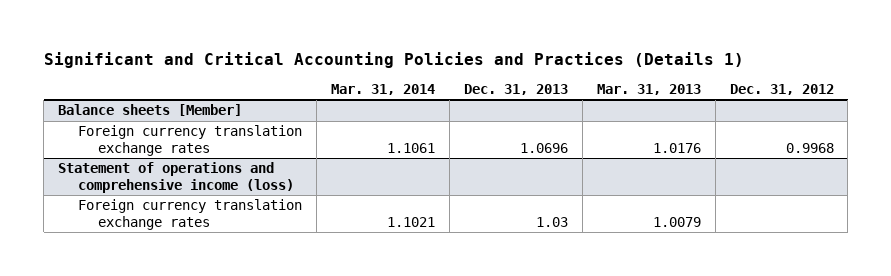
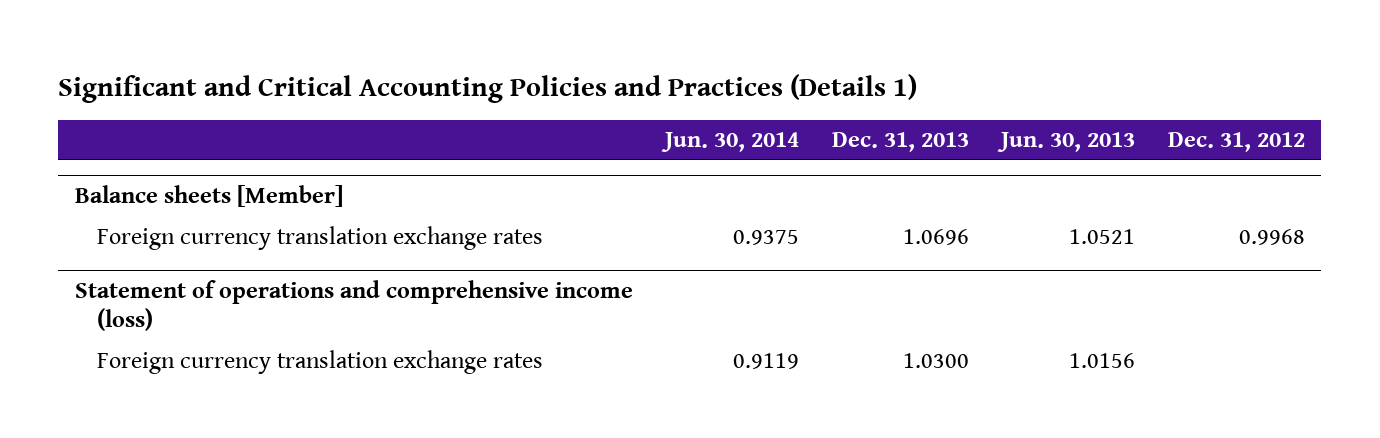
[330,83,435,95] Mar. 31, 2014 -> none
[596,83,701,95] Mar. 31, 2013 -> none
none -> [661,132,800,153] Jun. 30, 2014
none -> [997,132,1136,153] Jun. 30, 2013
[535,216,568,227] 1.03 -> [902,352,969,368] 1.0300

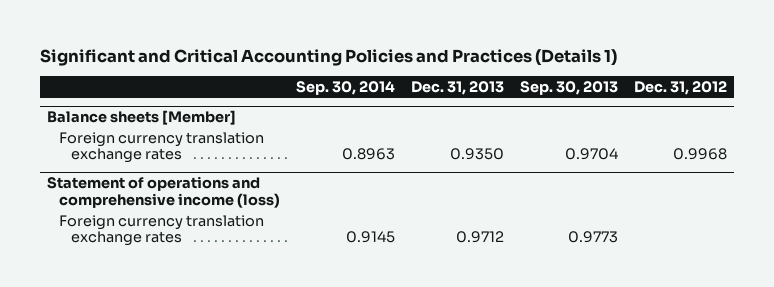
[661,132,800,153] Jun. 30, 2014 -> none
[997,132,1136,153] Jun. 30, 2013 -> none
none -> [295,80,395,95] Sep. 30, 2014
none -> [519,80,618,95] Sep. 30, 2013
[902,228,969,245] 1.0696 -> [449,148,504,161] 0.9350
[902,352,969,368] 1.0300 -> [455,231,504,244] 0.9712

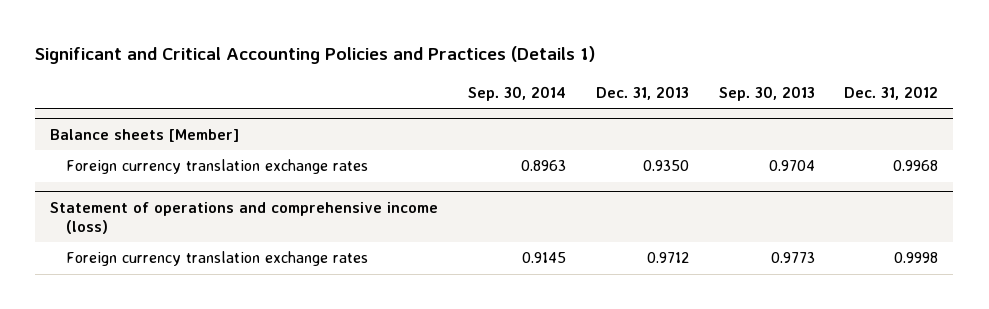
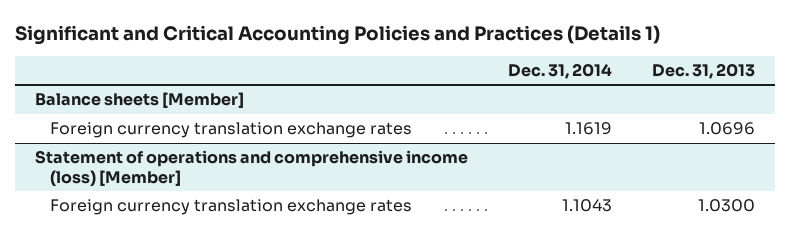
[468,85,567,101] Sep. 30, 2014 -> none
[718,85,815,101] Sep. 30, 2013 -> none
[844,85,939,100] Dec. 31, 2012 -> none
none -> [507,62,612,79] Dec. 31, 2014
[642,160,689,172] 0.9350 -> [698,122,755,136] 1.0696
[50,201,439,234] Statement of operations and comprehensive income (loss) -> [34,150,468,186] Statement of operations and comprehensive income (loss) [Member]
[646,252,689,264] 0.9712 -> [697,199,755,213] 1.0300

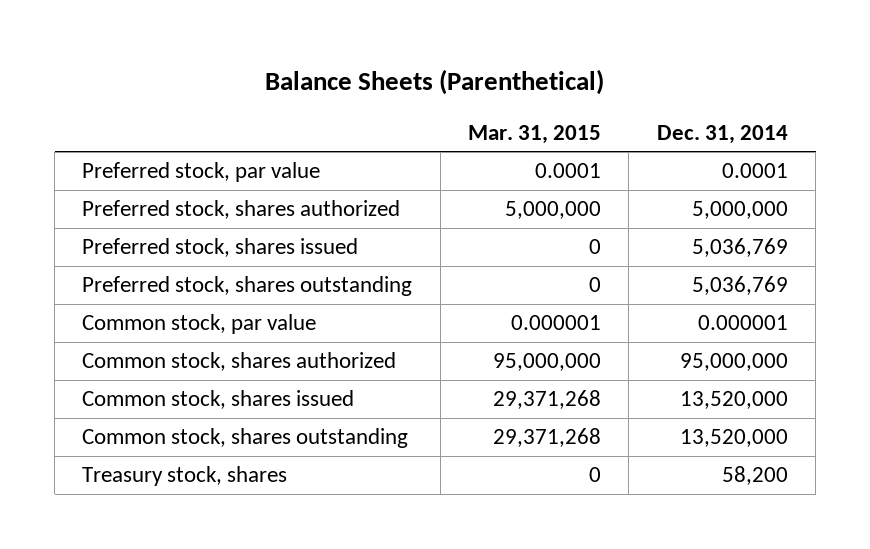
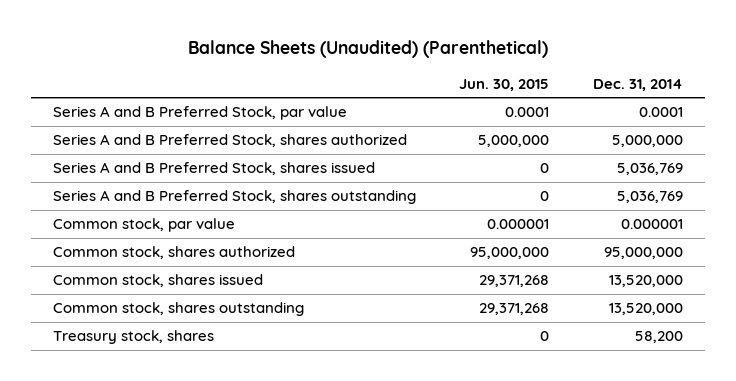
[265,69,605,96] Balance Sheets (Parenthetical) -> [187,40,548,59] Balance Sheets (Unaudited) (Parenthetical)
[468,124,602,144] Mar. 31, 2015 -> none
none -> [459,78,550,91] Jun. 30, 2015
[82,162,321,183] Preferred stock, par value -> [52,106,347,121] Series A and B Preferred Stock, par value
[82,200,401,220] Preferred stock, shares authorized -> [52,134,407,148] Series A and B Preferred Stock, shares authorized
[82,238,359,258] Preferred stock, shares issued -> [52,162,375,176] Series A and B Preferred Stock, shares issued
[82,276,413,297] Preferred stock, shares outstanding -> [52,190,416,205] Series A and B Preferred Stock, shares outstanding

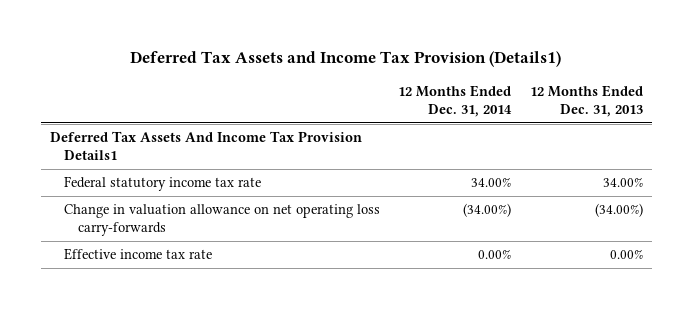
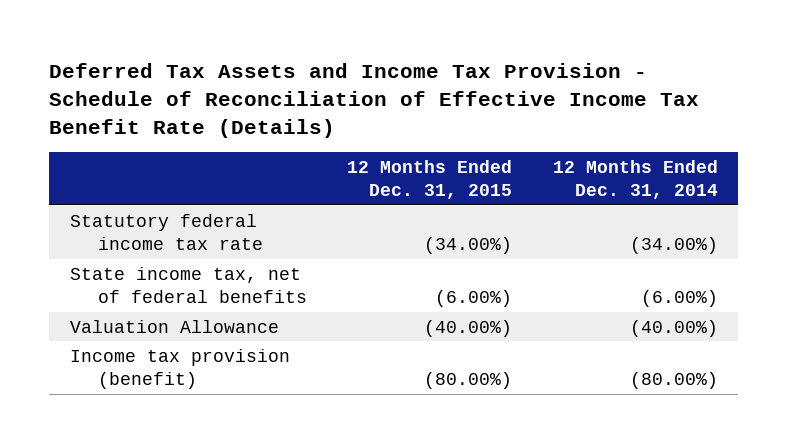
[130,51,562,68] Deferred Tax Assets and Income Tax Provision (Details1) -> [49,62,700,138] Deferred Tax Assets and Income Tax Provision - Schedule of Reconciliation of Effective Income Tax Benefit Rate (Details)
[529,85,643,118] 12 Months Ended Dec. 31, 2013 -> none
none -> [347,159,513,199] 12 Months Ended Dec. 31, 2015
[49,131,362,161] Deferred Tax Assets And Income Tax Provision Details1 -> none
[63,176,261,192] Federal statutory income tax rate -> [69,213,263,251] Statutory federal income tax rate
[471,177,512,188] 34.00% -> [629,237,718,255] (34.00%)
none -> [69,266,307,304] State income tax, net of federal benefits
[63,204,380,237] Change in valuation allowance on net operating loss carry-forwards -> [69,319,279,333] Valuation Allowance
[463,203,512,218] (34.00%) -> [629,319,718,337] (40.00%)
[63,248,212,261] Effective income tax rate -> [69,348,290,390] Income tax provision (benefit)
[478,249,512,260] 0.00% -> [629,372,718,390] (80.00%)

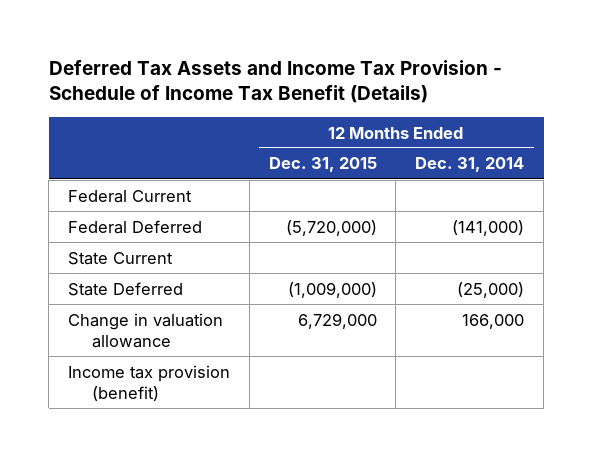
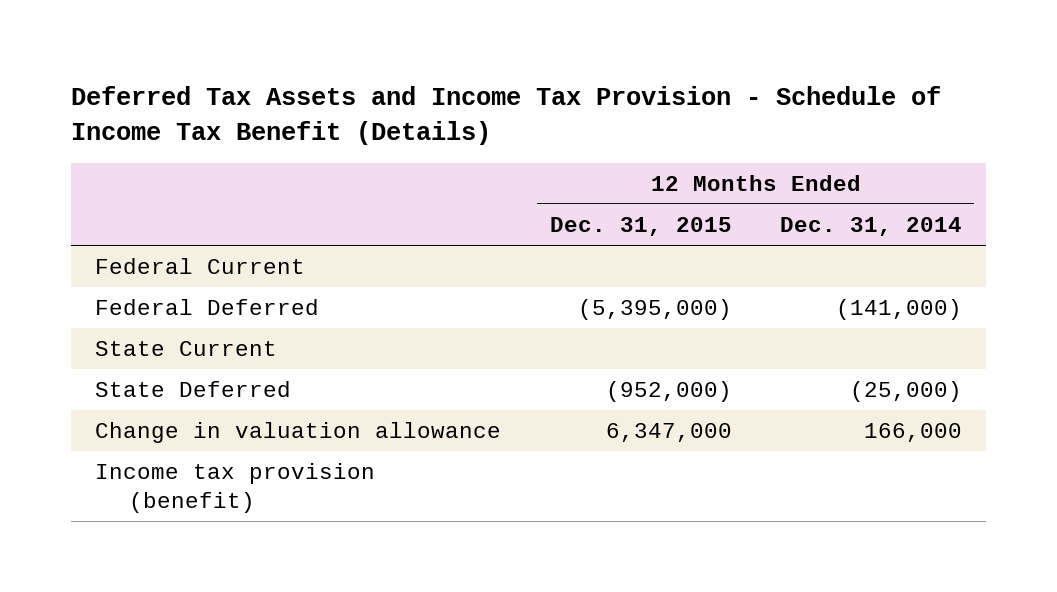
[285,219,377,236] (5,720,000) -> [577,299,732,321] (5,395,000)
[287,281,377,298] (1,009,000) -> [605,381,732,403] (952,000)
[297,312,377,329] 6,729,000 -> [605,423,732,443] 6,347,000

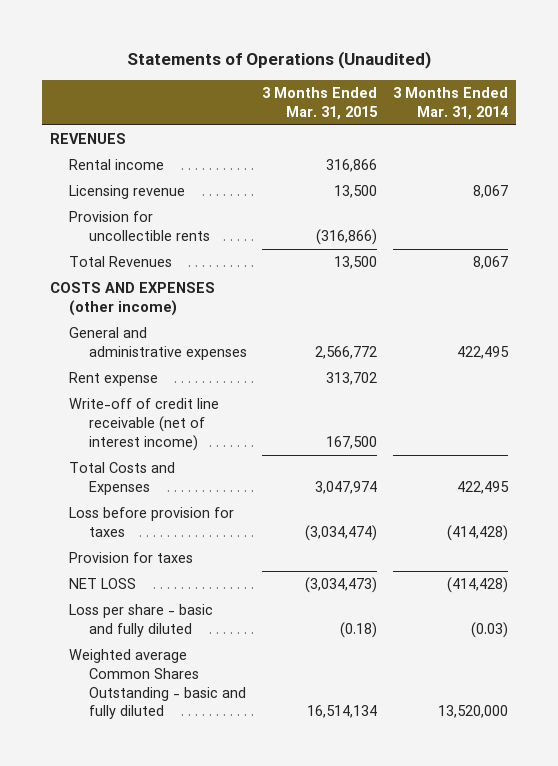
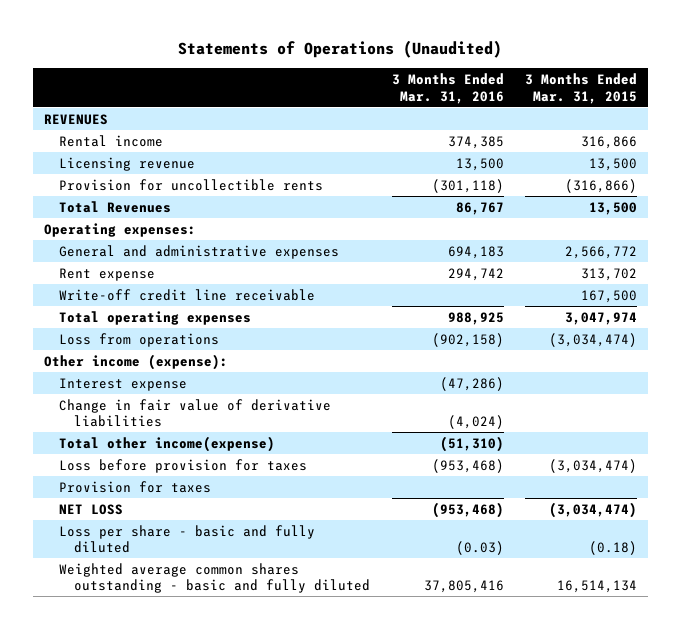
[393,87,509,120] 3 Months Ended Mar. 31, 2014 -> none
none -> [391,72,504,104] 3 Months Ended Mar. 31, 2016
[50,282,216,317] COSTS AND EXPENSES (other income) -> none
none -> [43,222,196,237] Operating expenses:
[69,398,220,451] Write-off of credit line receivable (net of interest income) -> [58,288,315,301] Write-off credit line receivable
[69,462,176,496] Total Costs and Expenses -> [58,310,251,325] Total operating expenses
none -> [58,332,219,347] Loss from operations
none -> [43,353,228,370] Other income (expense):
none -> [58,377,187,391] Interest expense
none -> [58,398,331,428] Change in fair value of derivative liabilities
none -> [58,435,275,452] Total other income(expense)
[305,577,378,594] (3,034,473) -> [549,501,638,518] (3,034,474)
[69,649,246,720] Weighted average Common Shares Outstanding - basic and fully diluted -> [58,562,371,594] Weighted average common shares outstanding - basic and fully diluted

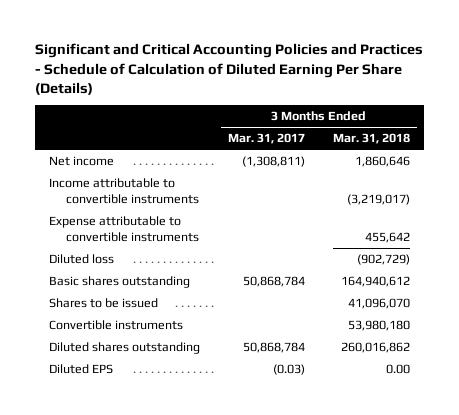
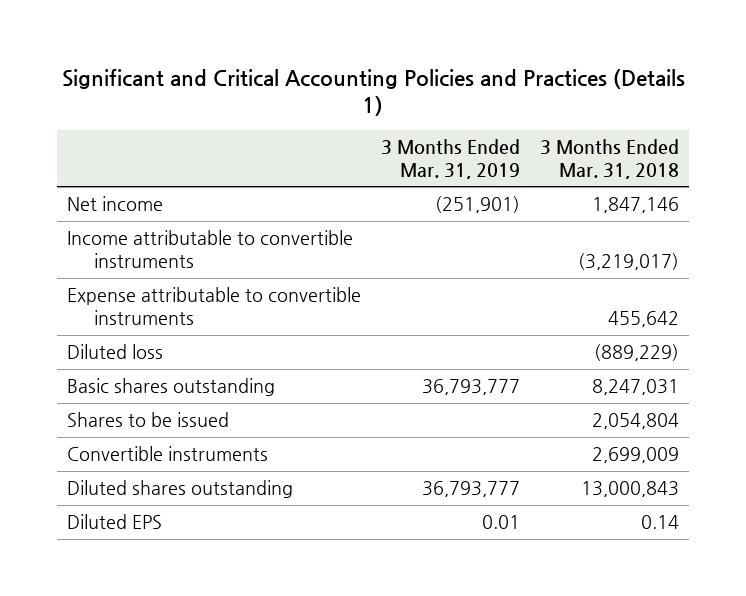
[34,43,423,95] Significant and Critical Accounting Policies and Practices - Schedule of Calculation of Diluted Earning Per Share (Details) -> [61,68,685,117] Significant and Critical Accounting Policies and Practices (Details 1)
[228,133,306,145] Mar. 31, 2017 -> none
none -> [380,139,520,179] 3 Months Ended Mar. 31, 2019
[355,156,411,168] 1,860,646 -> [591,197,679,214] 1,847,146
[357,254,411,266] (902,729) -> [593,344,679,362] (889,229)
[341,276,411,288] 164,940,612 -> [591,379,679,396] 8,247,031
[348,298,411,310] 41,096,070 -> [591,413,679,430] 2,054,804
[348,320,411,332] 53,980,180 -> [591,447,679,464] 2,699,009
[341,342,411,354] 260,016,862 -> [580,481,679,498] 13,000,843
[386,364,411,375] 0.00 -> [640,515,679,530] 0.14

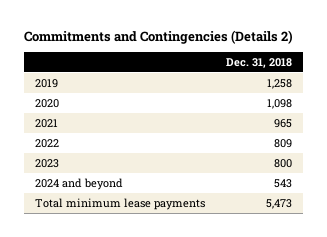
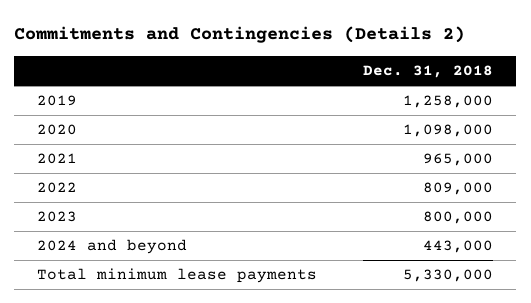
[267,78,293,89] 1,258 -> [403,95,494,109] 1,258,000
[267,98,293,109] 1,098 -> [403,124,494,138] 1,098,000
[274,118,293,128] 965 -> [423,153,494,167] 965,000
[274,138,293,148] 809 -> [423,182,494,196] 809,000
[274,158,293,168] 800 -> [423,211,494,225] 800,000
[274,178,293,188] 543 -> [423,240,494,254] 443,000
[266,198,293,209] 5,473 -> [403,269,494,283] 5,330,000

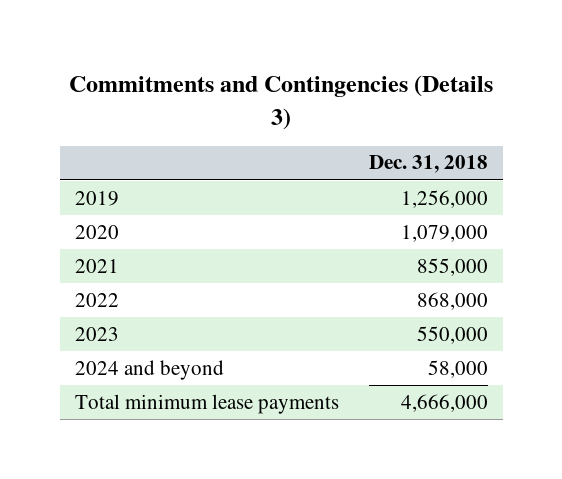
[14,26,466,44] Commitments and Contingencies (Details 2) -> [69,75,494,130] Commitments and Contingencies (Details 3)
[403,95,494,109] 1,258,000 -> [400,189,488,208] 1,256,000
[403,124,494,138] 1,098,000 -> [400,224,488,242] 1,079,000
[423,153,494,167] 965,000 -> [416,257,488,276] 855,000
[423,182,494,196] 809,000 -> [416,291,488,310] 868,000
[423,211,494,225] 800,000 -> [416,325,488,344] 550,000
[423,240,494,254] 443,000 -> [427,359,488,378] 58,000
[403,269,494,283] 5,330,000 -> [400,393,488,412] 4,666,000

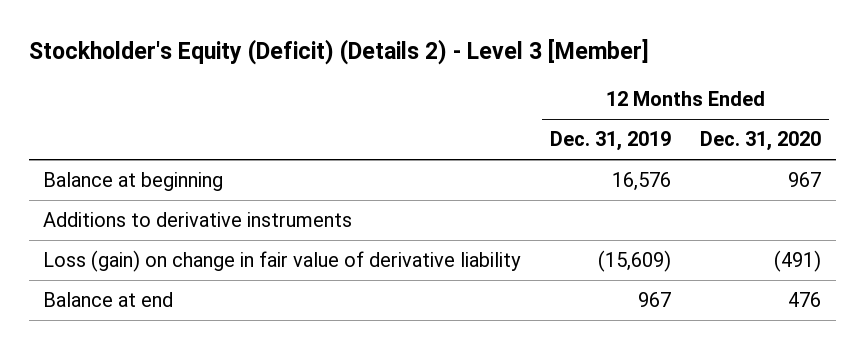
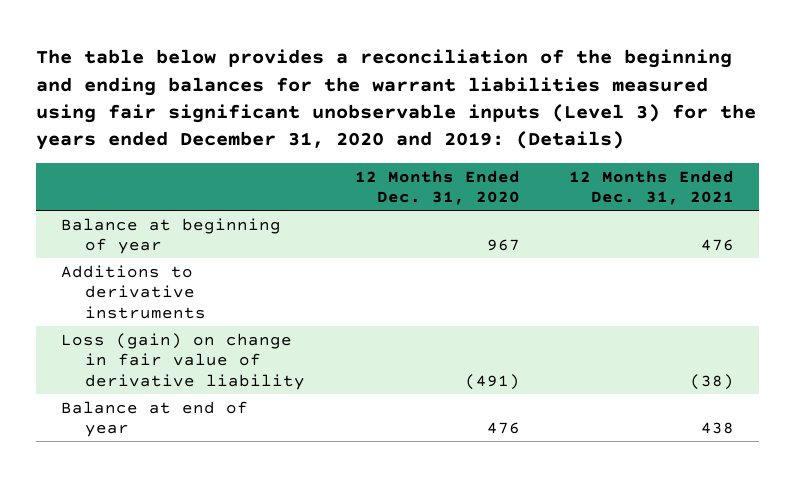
[28,39,649,66] Stockholder's Equity (Deficit) (Details 2) - Level 3 [Member] -> [35,49,756,151] The table below provides a reconciliation of the beginning and ending balances for the warrant liabilities measured using fair significant unobservable inputs (Level 3) for the years ended December 31, 2020 and 2019: (Details)
[549,131,671,152] Dec. 31, 2019 -> none
none -> [569,169,735,206] 12 Months Ended Dec. 31, 2021
[43,172,224,192] Balance at beginning -> [60,217,281,255] Balance at beginning of year
[43,292,174,308] Balance at end -> [60,400,248,438] Balance at end of year

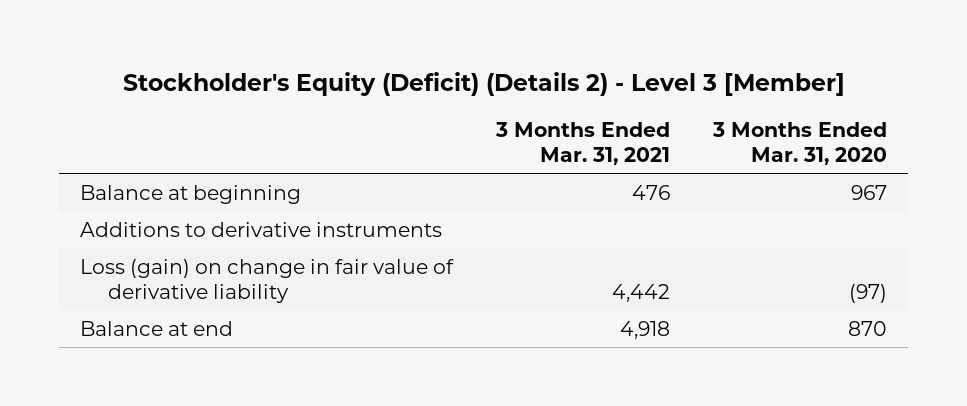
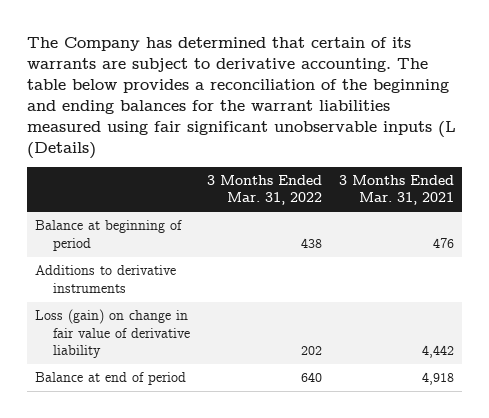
[122,71,845,96] Stockholder's Equity (Deficit) (Details 2) - Level 3 [Member] -> [26,36,456,160] The Company has determined that certain of its warrants are subject to derivative accounting. The table below provides a reconciliation of the beginning and ending balances for the warrant liabilities measured using fair significant unobservable inputs (L (Details)
[711,122,887,166] 3 Months Ended Mar. 31, 2020 -> none
none -> [206,175,322,206] 3 Months Ended Mar. 31, 2022
[80,184,302,204] Balance at beginning -> [35,220,183,251] Balance at beginning of period
[80,320,234,336] Balance at end -> [35,372,187,386] Balance at end of period

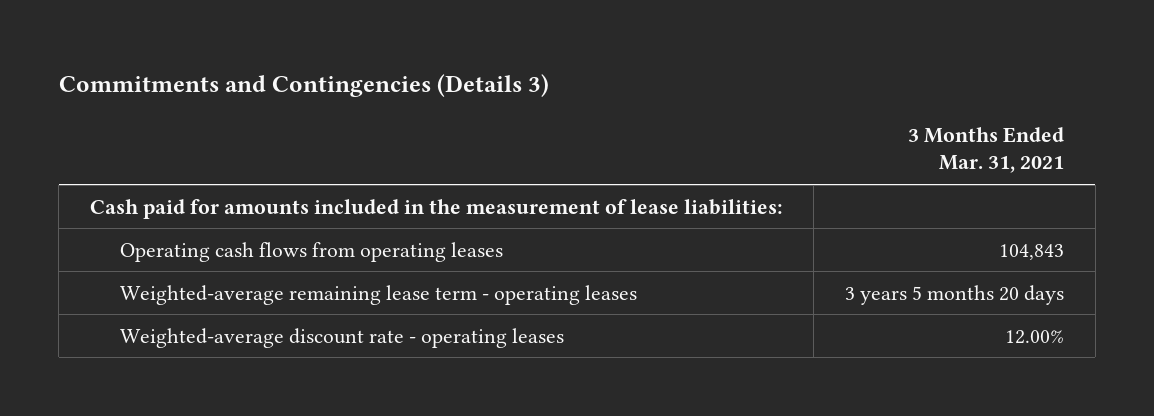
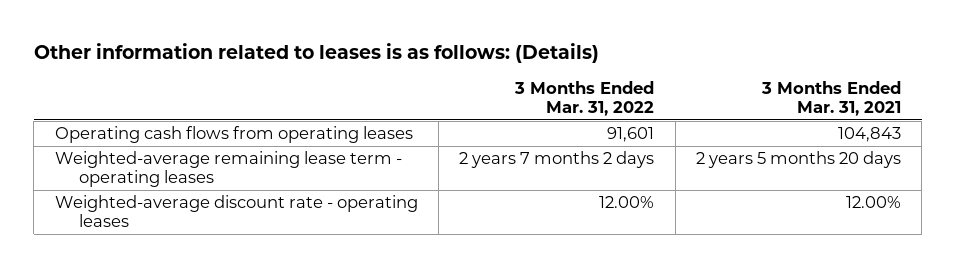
[58,73,549,97] Commitments and Contingencies (Details 3) -> [33,43,599,64] Other information related to leases is as follows: (Details)
none -> [514,80,655,116] 3 Months Ended Mar. 31, 2022
[89,198,783,219] Cash paid for amounts included in the measurement of lease liabilities: -> none
[845,284,1065,305] 3 years 5 months 20 days -> [695,151,901,169] 2 years 5 months 20 days

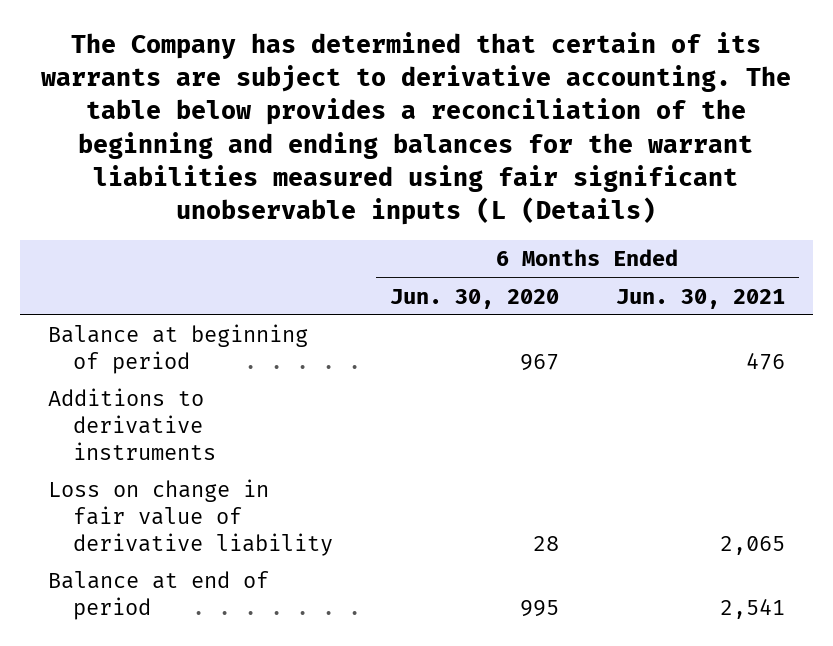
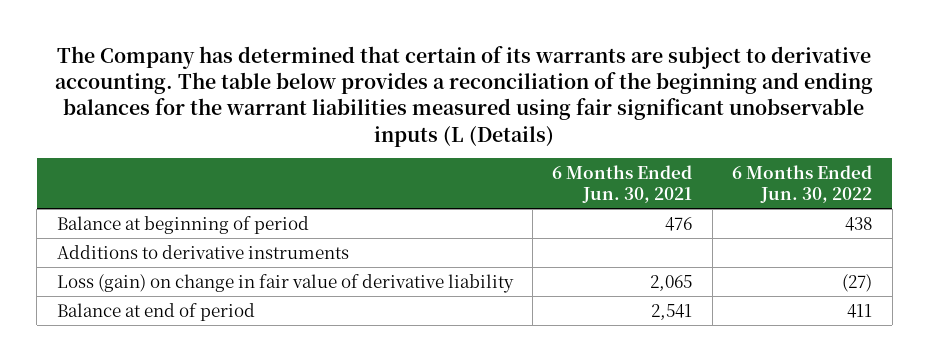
[389,288,559,309] Jun. 30, 2020 -> none
none -> [732,165,873,203] 6 Months Ended Jun. 30, 2022
[48,479,334,556] Loss on change in fair value of derivative liability -> [56,273,514,293] Loss (gain) on change in fair value of derivative liability

